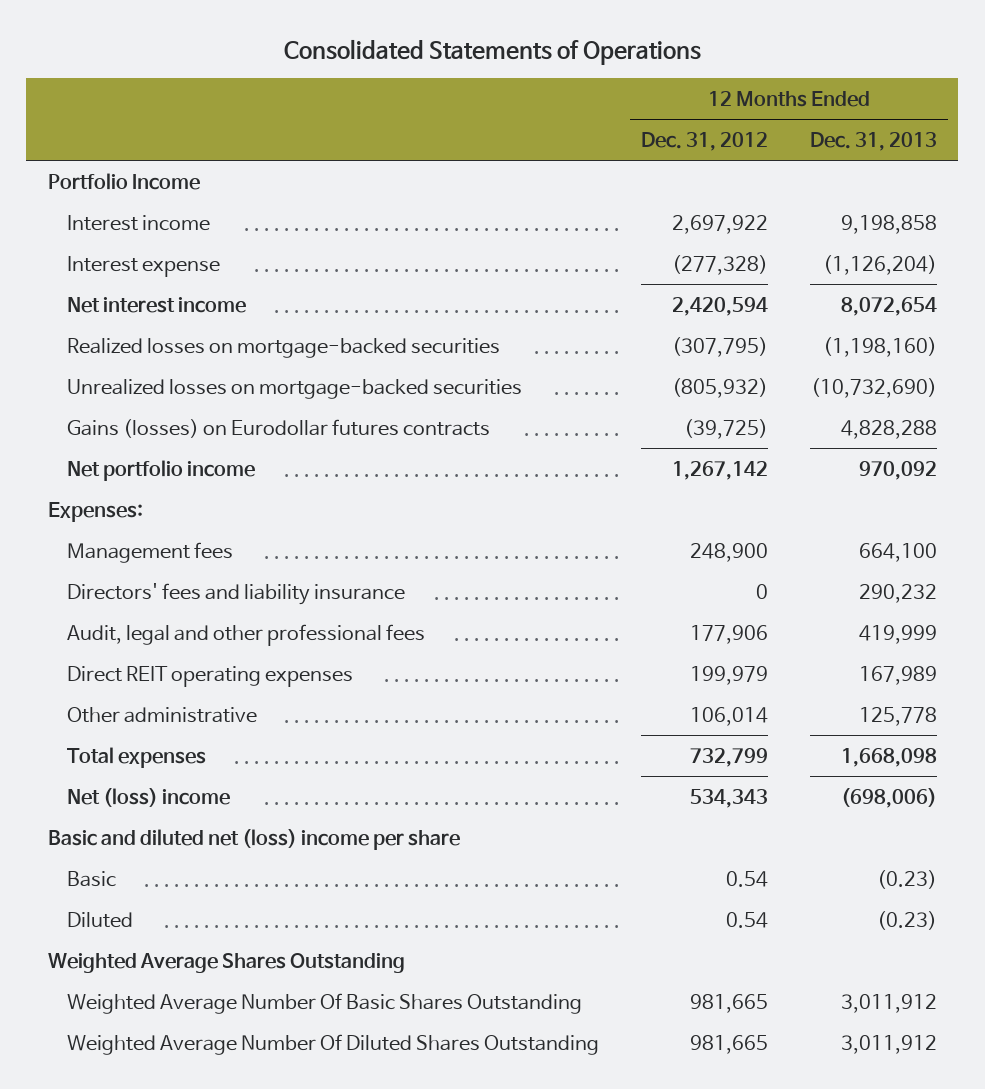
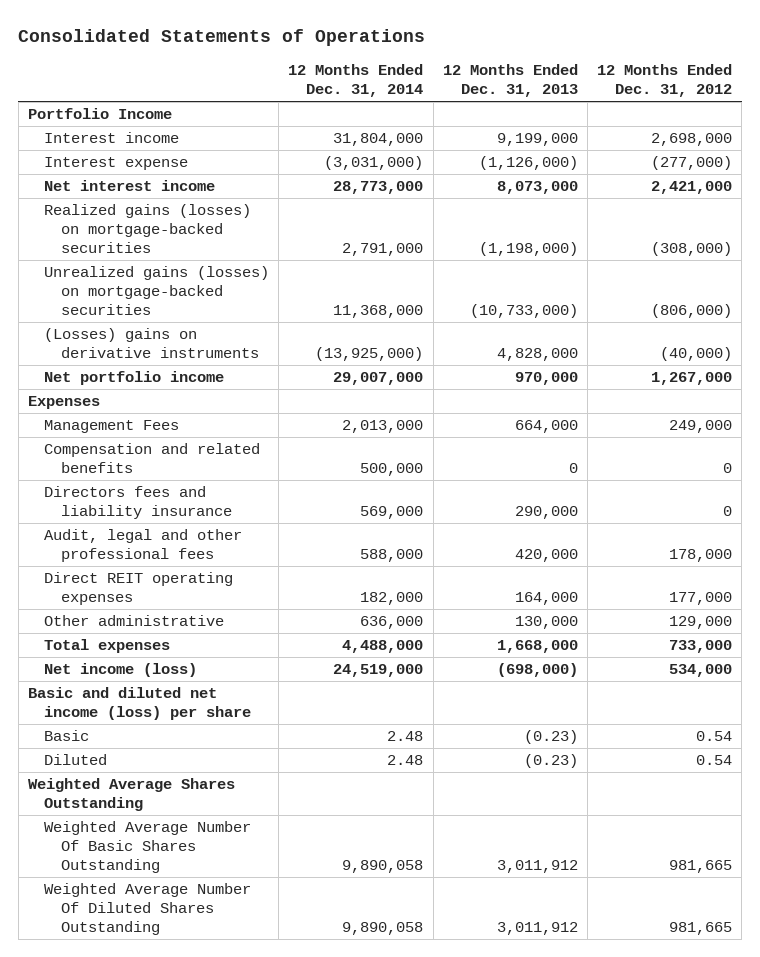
none -> [288,64,424,98] 12 Months Ended Dec. 31, 2014
[671,214,768,234] 2,697,922 -> [651,133,733,147] 2,698,000
[841,214,938,234] 9,198,858 -> [496,133,578,147] 9,199,000
[671,254,768,275] (277,328) -> [651,156,733,171] (277,000)
[823,254,938,275] (1,126,204) -> [478,156,578,171] (1,126,000)
[671,296,768,316] 2,420,594 -> [651,181,733,195] 2,421,000
[841,296,938,316] 8,072,654 -> [496,181,578,195] 8,073,000
[66,337,500,358] Realized losses on mortgage-backed securities -> [44,204,252,253] Realized gains (losses) on mortgage-backed securities
[671,336,768,357] (307,795) -> [651,241,733,256] (308,000)
[823,336,938,357] (1,198,160) -> [478,241,578,256] (1,198,000)
[66,378,522,399] Unrealized losses on mortgage-backed securities -> [44,266,270,315] Unrealized gains (losses) on mortgage-backed securities
[671,377,768,398] (805,932) -> [651,303,733,318] (806,000)
[811,377,938,398] (10,732,690) -> [469,303,578,318] (10,733,000)
[66,418,490,438] Gains (losses) on Eurodollar futures contracts -> [44,328,259,359] (Losses) gains on derivative instruments
[683,418,768,439] (39,725) -> [660,347,733,362] (40,000)
[841,419,938,439] 4,828,288 -> [496,348,578,362] 4,828,000
[671,460,768,480] 1,267,142 -> [651,372,733,386] 1,267,000
[859,460,938,480] 970,092 -> [514,372,578,386] 970,000
[47,501,143,522] Expenses: -> [27,396,100,410] Expenses
[66,541,233,563] Management fees -> [44,420,180,434] Management Fees
[689,542,768,562] 248,900 -> [669,420,733,434] 249,000
[859,542,938,562] 664,100 -> [514,420,578,434] 664,000
none -> [44,443,261,474] Compensation and related benefits
[66,582,405,605] Directors' fees and liability insurance -> [44,486,232,520] Directors fees and liability insurance
[859,583,938,603] 290,232 -> [514,506,578,520] 290,000
[689,624,768,644] 177,906 -> [669,549,733,563] 178,000
[859,624,938,644] 419,999 -> [514,549,578,563] 420,000
[689,665,768,685] 199,979 -> [669,592,733,606] 177,000
[859,665,938,685] 167,989 -> [514,592,578,606] 164,000
[689,706,768,726] 106,014 -> [669,616,733,630] 129,000
[859,706,938,726] 125,778 -> [514,616,578,630] 130,000
[689,747,768,767] 732,799 -> [669,640,733,654] 733,000
[841,747,938,767] 1,668,098 -> [496,640,578,654] 1,668,000
[66,787,230,807] Net (loss) income -> [44,663,198,678] Net income (loss)
[689,788,768,808] 534,343 -> [669,664,733,678] 534,000
[841,787,938,808] (698,006) -> [496,663,578,678] (698,000)
[47,828,460,850] Basic and diluted net (loss) income per share -> [27,687,252,721] Basic and diluted net income (loss) per share

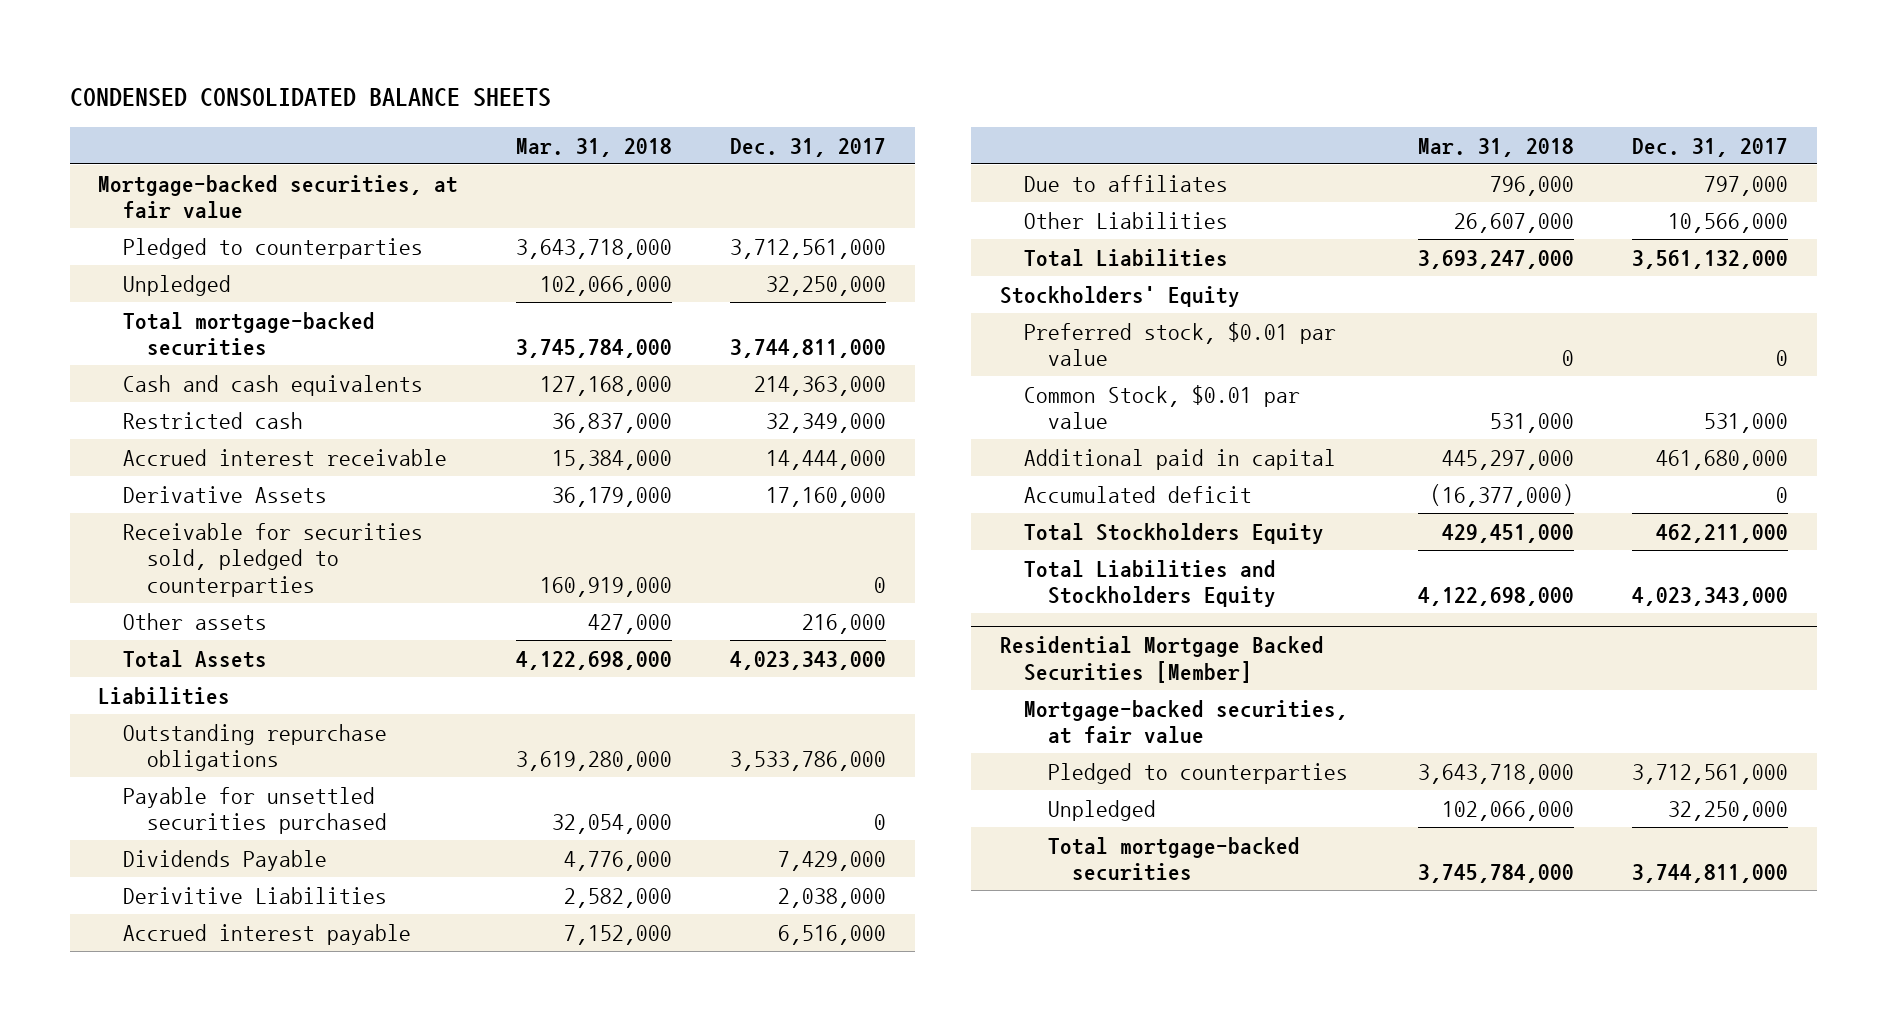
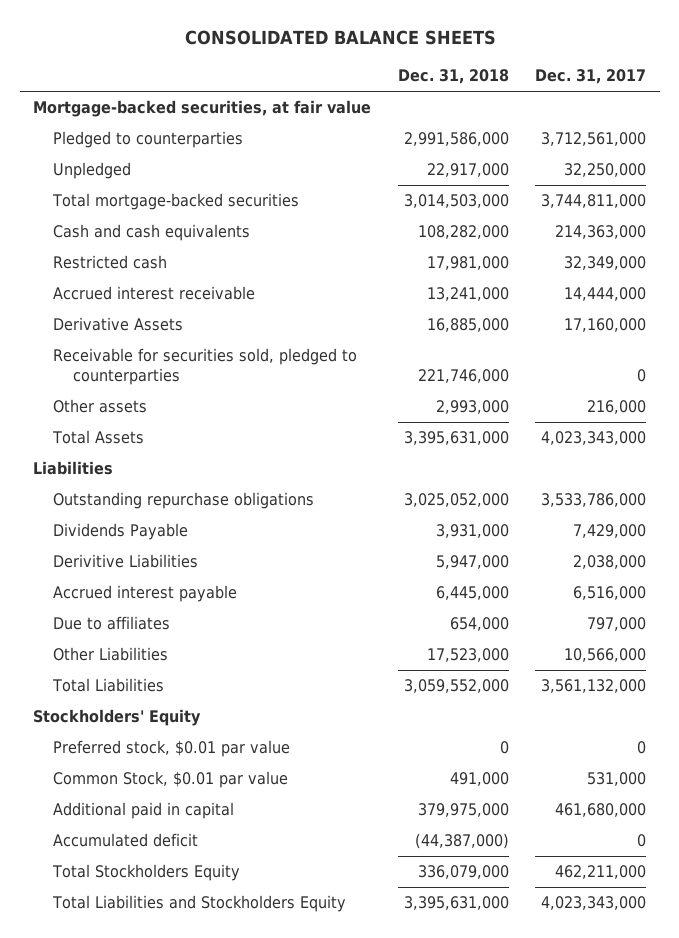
[69,87,551,107] CONDENSED CONSOLIDATED BALANCE SHEETS -> [184,30,496,46] CONSOLIDATED BALANCE SHEETS
[516,137,673,157] Mar. 31, 2018 -> none
none -> [397,69,509,85] Dec. 31, 2018
[122,786,387,835] Payable for unsettled securities purchased -> none
[1000,635,1325,683] Residential Mortgage Backed Securities [Member] -> none
[1024,699,1349,745] Mortgage-backed securities, at fair value -> none
[1048,762,1349,784] Pledged to counterparties -> none
[1048,799,1157,821] Unpledged -> none
[1048,836,1301,882] Total mortgage-backed securities -> none

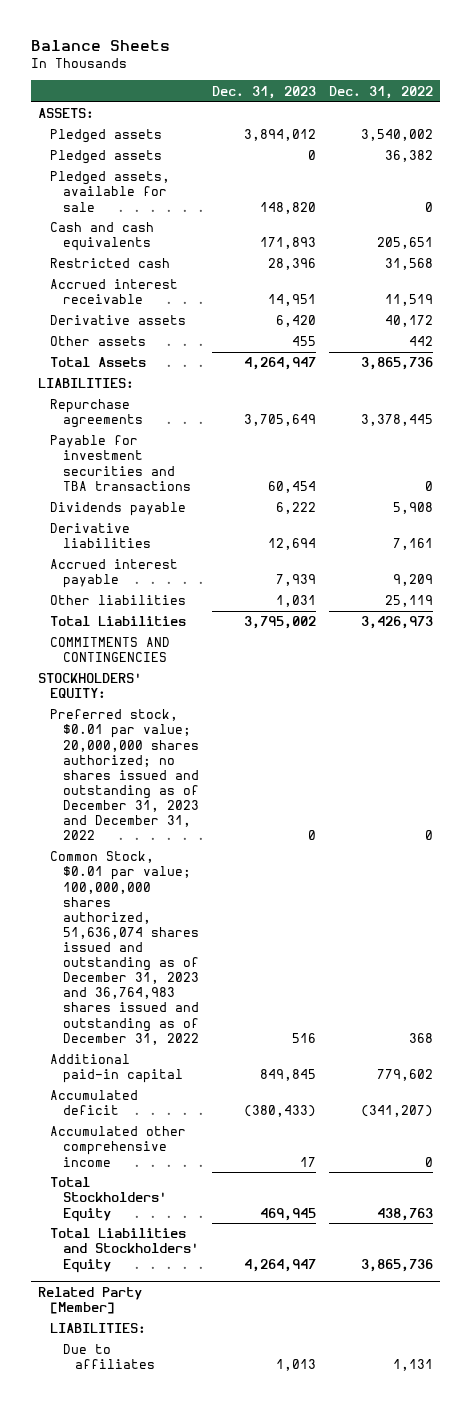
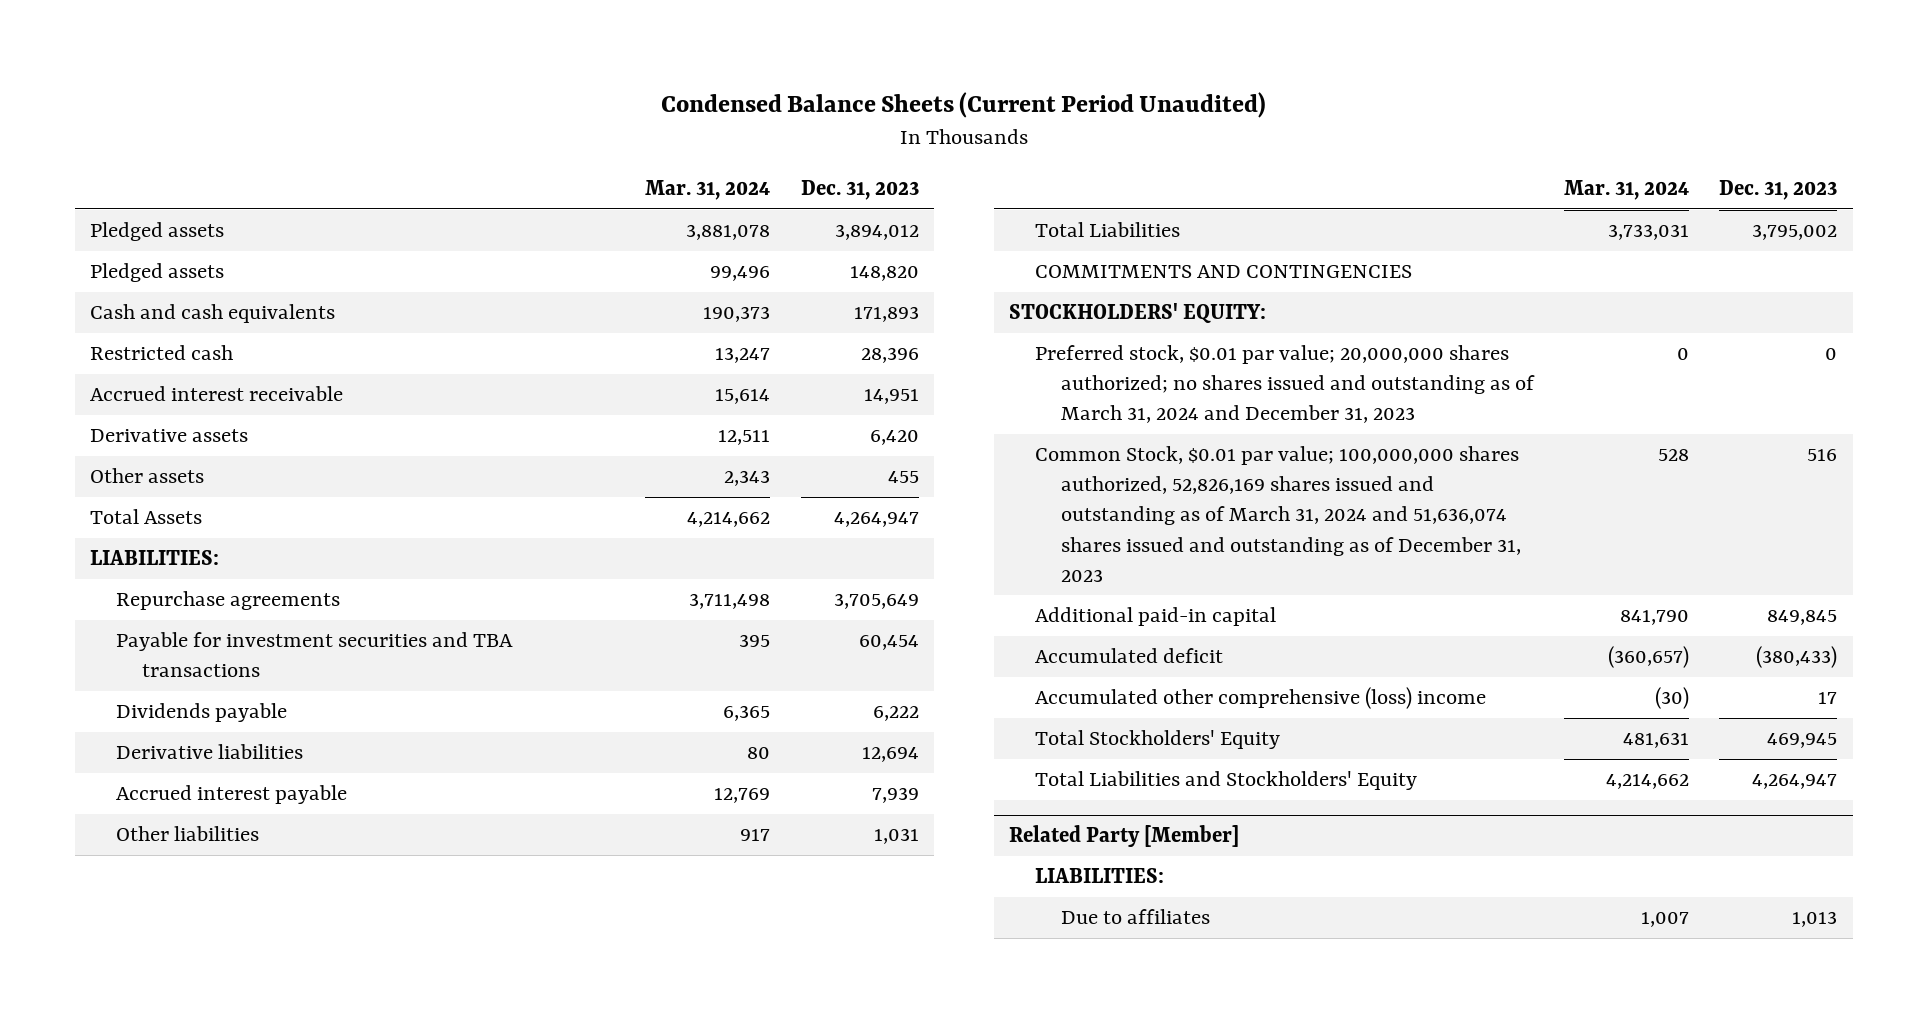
[31,39,171,51] Balance Sheets -> [660,91,1266,118] Condensed Balance Sheets (Current Period Unaudited)
[329,85,434,99] Dec. 31, 2022 -> none
none -> [645,180,771,201] Mar. 31, 2024
[38,108,95,119] ASSETS: -> none
[50,171,171,212] Pledged assets, available for sale -> none
[308,150,317,161] 0 -> [849,266,919,282] 148,820
[50,709,199,841] Preferred stock, $0.01 par value; 20,000,000 shares authorized; no shares issued and outstanding as of December 31, 2023 and December 31, 2022 -> [1034,345,1535,424] Preferred stock, $0.01 par value; 20,000,000 shares authorized; no shares issued and outstanding as of March 31, 2024 and December 31, 2023
[50,851,199,1045] Common Stock, $0.01 par value; 100,000,000 shares authorized, 51,636,074 shares issued and outstanding as of December 31, 2023 and 36,764,983 shares issued and outstanding as of December 31, 2022 -> [1034,446,1521,582] Common Stock, $0.01 par value; 100,000,000 shares authorized, 52,826,169 shares issued and outstanding as of March 31, 2024 and 51,636,074 shares issued and outstanding as of December 31, 2023
[50,1126,187,1167] Accumulated other comprehensive income -> [1034,687,1486,710] Accumulated other comprehensive (loss) income

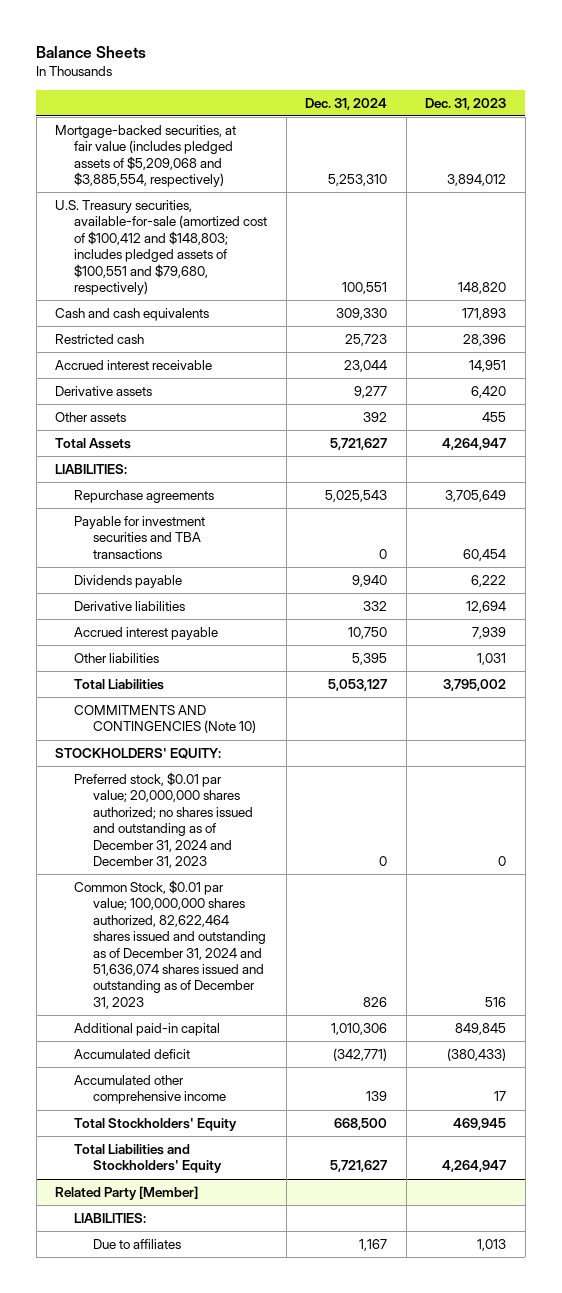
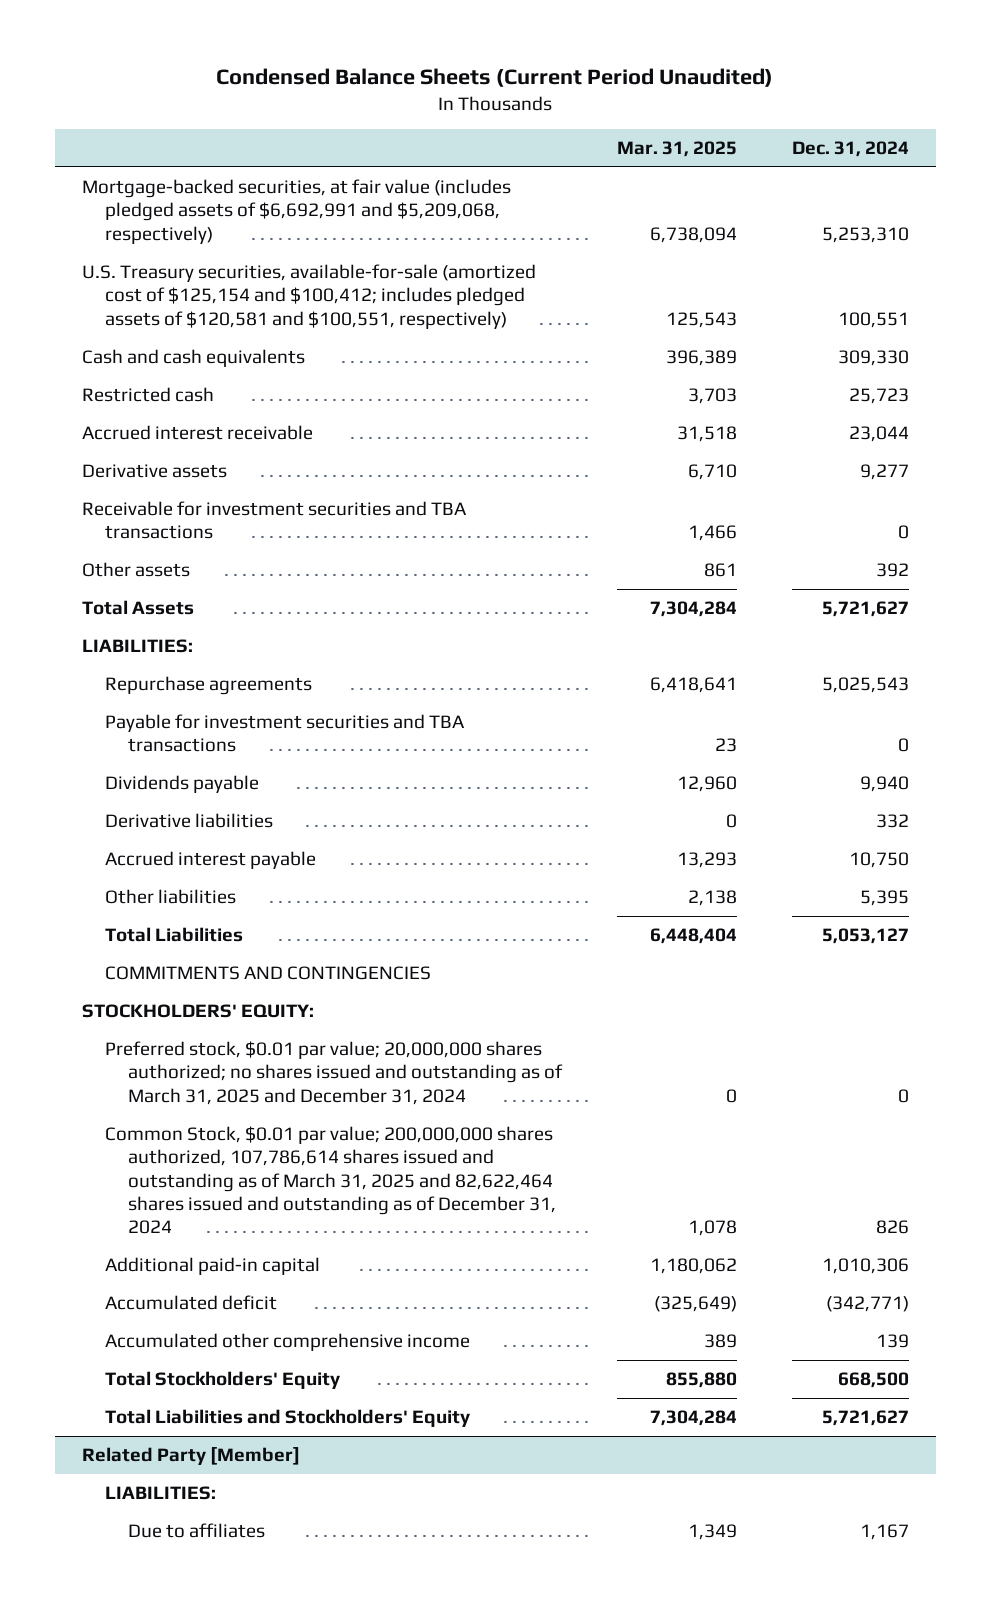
[36,45,147,58] Balance Sheets -> [216,68,774,88] Condensed Balance Sheets (Current Period Unaudited)
[425,97,507,110] Dec. 31, 2023 -> none
none -> [616,141,737,158] Mar. 31, 2025
[55,125,237,188] Mortgage-backed securities, at fair value (includes pledged assets of $5,209,068 and $3,885,554, respectively) -> [82,179,512,244] Mortgage-backed securities, at fair value (includes pledged assets of $6,692,991 and $5,209,068, respectively)
[55,200,268,295] U.S. Treasury securities, available-for-sale (amortized cost of $100,412 and $148,803; includes pledged assets of $100,551 and $79,680, respectively) -> [82,264,537,329] U.S. Treasury securities, available-for-sale (amortized cost of $125,154 and $100,412; includes pledged assets of $120,581 and $100,551, respectively)
none -> [82,501,468,540] Receivable for investment securities and TBA transactions
[74,705,256,734] COMMITMENTS AND CONTINGENCIES (Note 10) -> [105,966,432,981] COMMITMENTS AND CONTINGENCIES
[74,772,253,868] Preferred stock, $0.01 par value; 20,000,000 shares authorized; no shares issued and outstanding as of December 31, 2024 and December 31, 2023 -> [105,1041,563,1105] Preferred stock, $0.01 par value; 20,000,000 shares authorized; no shares issued and outstanding as of March 31, 2025 and December 31, 2024
[74,880,266,1009] Common Stock, $0.01 par value; 100,000,000 shares authorized, 82,622,464 shares issued and outstanding as of December 31, 2024 and 51,636,074 shares issued and outstanding as of December 31, 2023 -> [105,1126,556,1235] Common Stock, $0.01 par value; 200,000,000 shares authorized, 107,786,614 shares issued and outstanding as of March 31, 2025 and 82,622,464 shares issued and outstanding as of December 31, 2024

